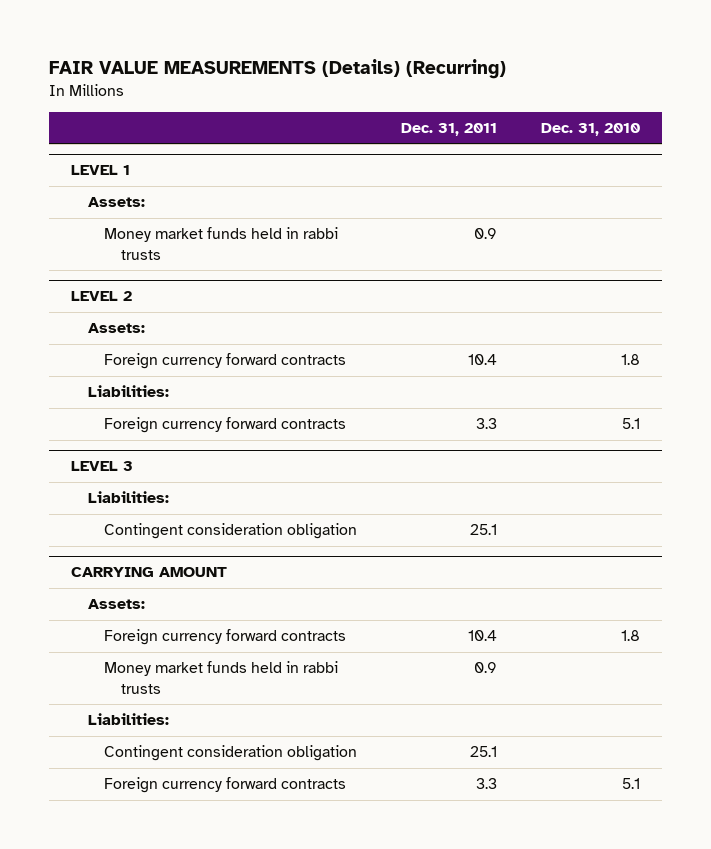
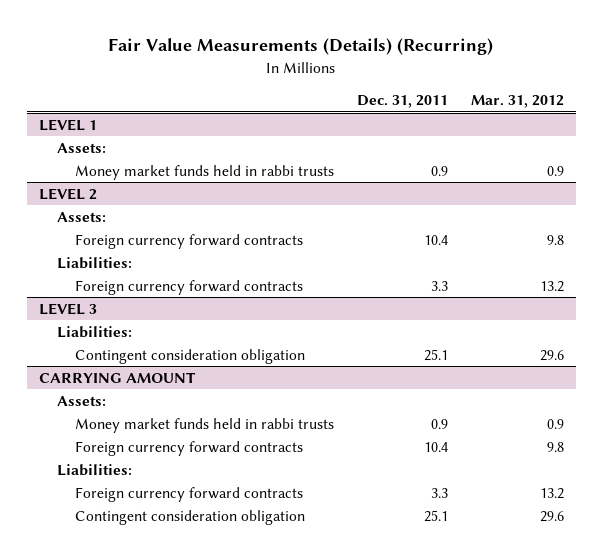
[49,58,507,79] FAIR VALUE MEASUREMENTS (Details) (Recurring) -> [108,38,494,56] Fair Value Measurements (Details) (Recurring)
[540,122,640,136] Dec. 31, 2010 -> none
none -> [471,95,565,109] Mar. 31, 2012
[104,629,347,646] Foreign currency forward contracts -> [75,440,304,456] Foreign currency forward contracts
[104,745,358,762] Contingent consideration obligation -> [75,509,306,525] Contingent consideration obligation

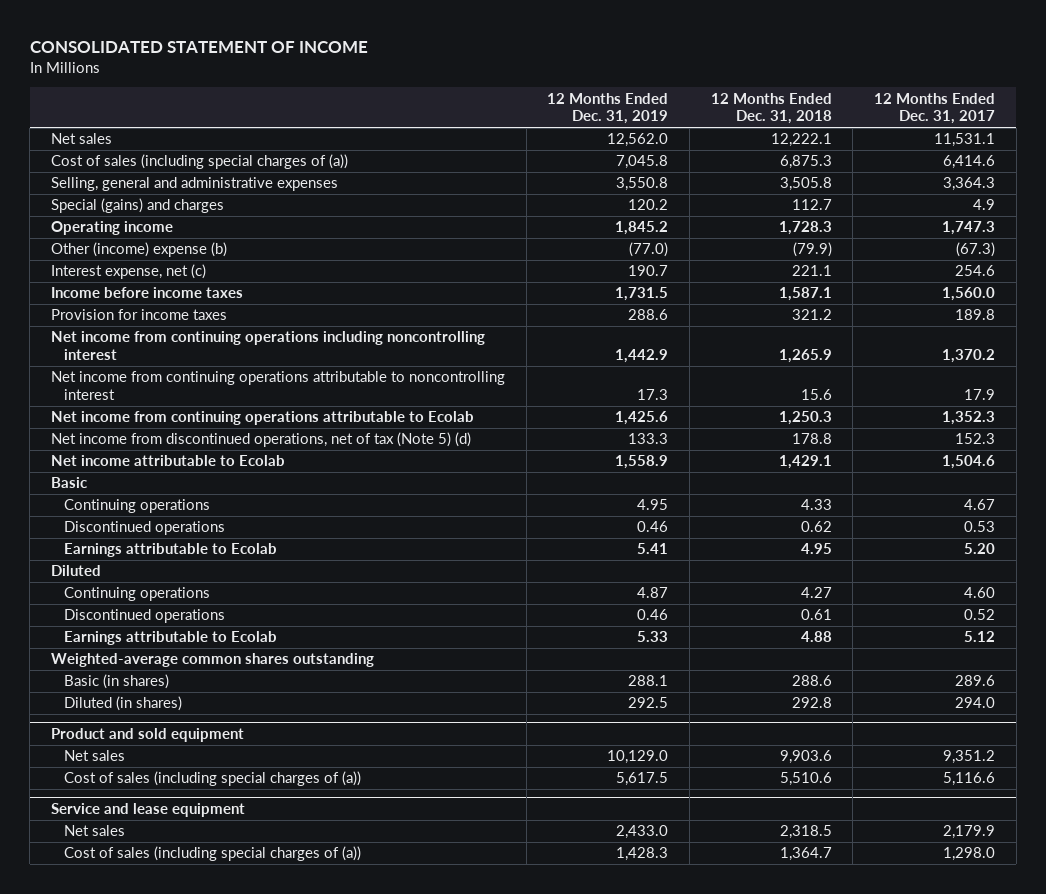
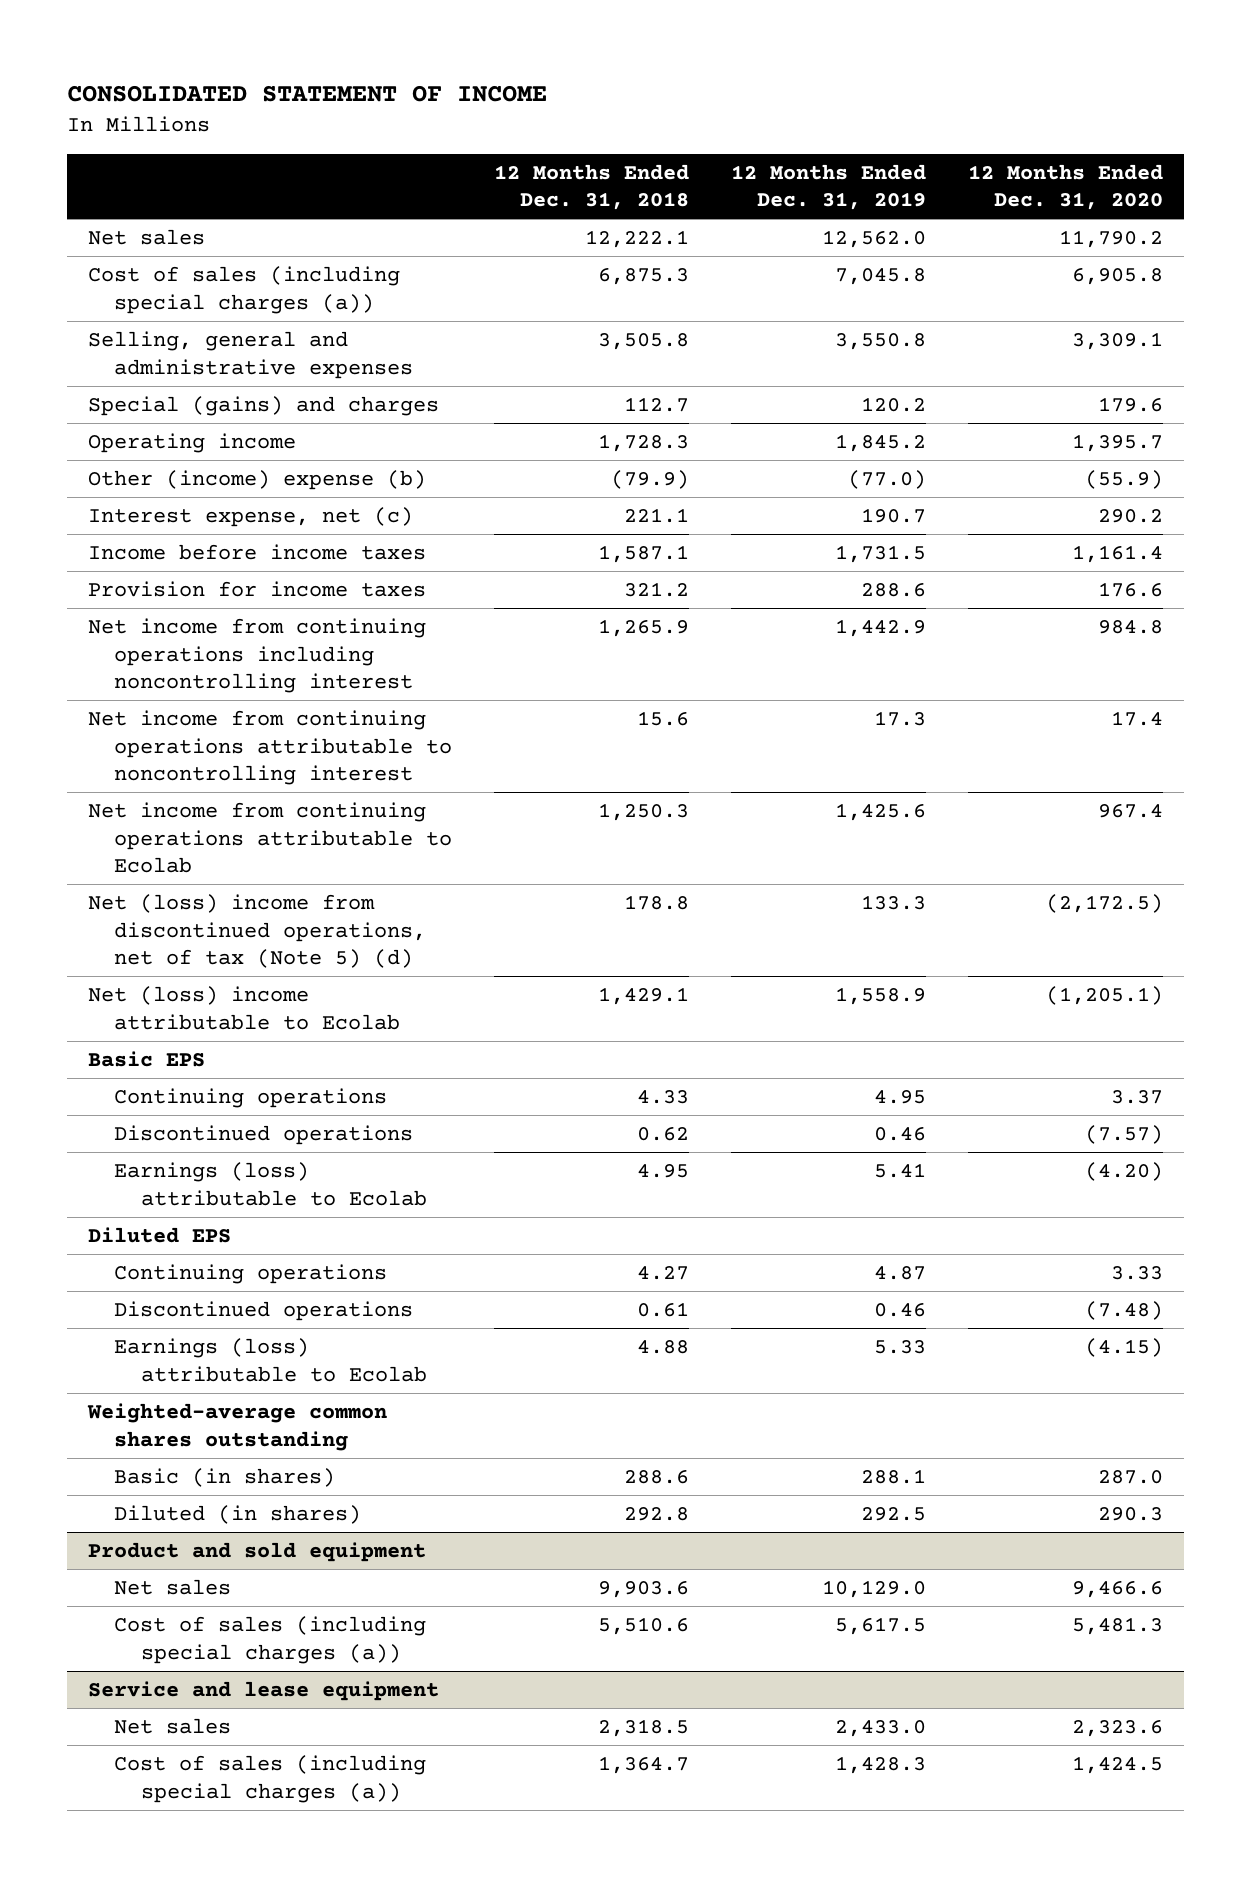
[874,92,996,125] 12 Months Ended Dec. 31, 2017 -> none
none -> [968,163,1164,211] 12 Months Ended Dec. 31, 2020
[51,154,349,170] Cost of sales (including special charges of (a)) -> [87,266,400,314] Cost of sales (including special charges (a))
[51,432,472,448] Net income from discontinued operations, net of tax (Note 5) (d) -> [87,894,427,968] Net (loss) income from discontinued operations, net of tax (Note 5) (d)
[51,455,286,467] Net income attributable to Ecolab -> [87,986,401,1030] Net (loss) income attributable to Ecolab
[51,477,88,489] Basic -> [87,1051,205,1068] Basic EPS
[63,543,277,558] Earnings attributable to Ecolab -> [114,1162,427,1206] Earnings (loss) attributable to Ecolab
[51,565,102,577] Diluted -> [87,1227,231,1244] Diluted EPS
[63,631,277,646] Earnings attributable to Ecolab -> [114,1338,427,1382] Earnings (loss) attributable to Ecolab
[63,771,361,787] Cost of sales (including special charges of (a)) -> [114,1616,427,1664] Cost of sales (including special charges (a))
[63,846,361,862] Cost of sales (including special charges of (a)) -> [114,1755,427,1803] Cost of sales (including special charges (a))

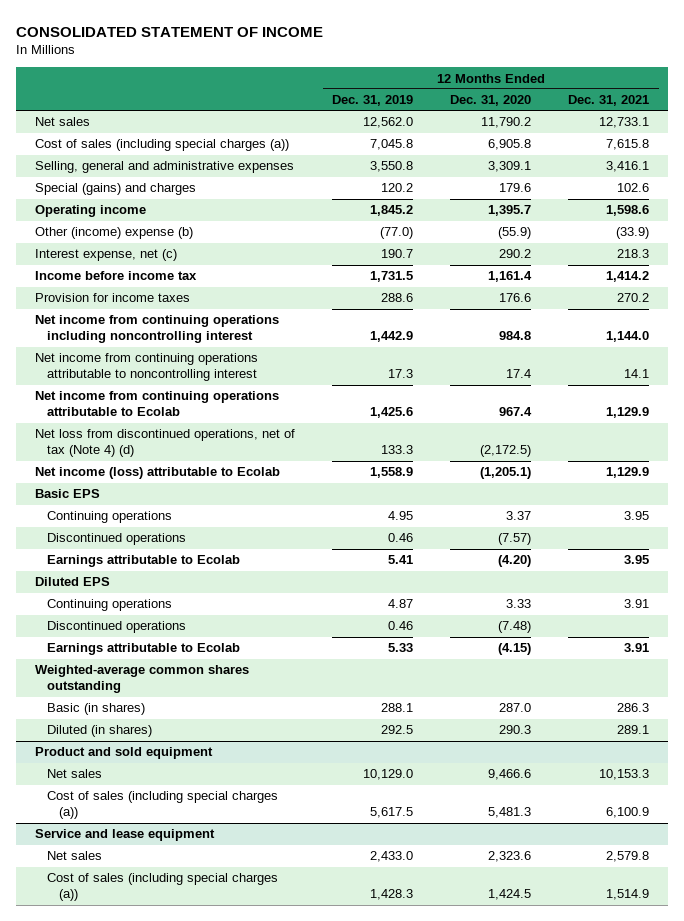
[494,163,690,211] 12 Months Ended Dec. 31, 2018 -> none
none -> [568,95,650,107] Dec. 31, 2021
[87,544,426,561] Income before income taxes -> [35,271,198,281] Income before income tax
[87,894,427,968] Net (loss) income from discontinued operations, net of tax (Note 5) (d) -> [35,429,296,458] Net loss from discontinued operations, net of tax (Note 4) (d)
[87,986,401,1030] Net (loss) income attributable to Ecolab -> [35,467,281,480] Net income (loss) attributable to Ecolab
[114,1162,427,1206] Earnings (loss) attributable to Ecolab -> [47,555,241,568] Earnings attributable to Ecolab
[114,1338,427,1382] Earnings (loss) attributable to Ecolab -> [47,643,241,656] Earnings attributable to Ecolab

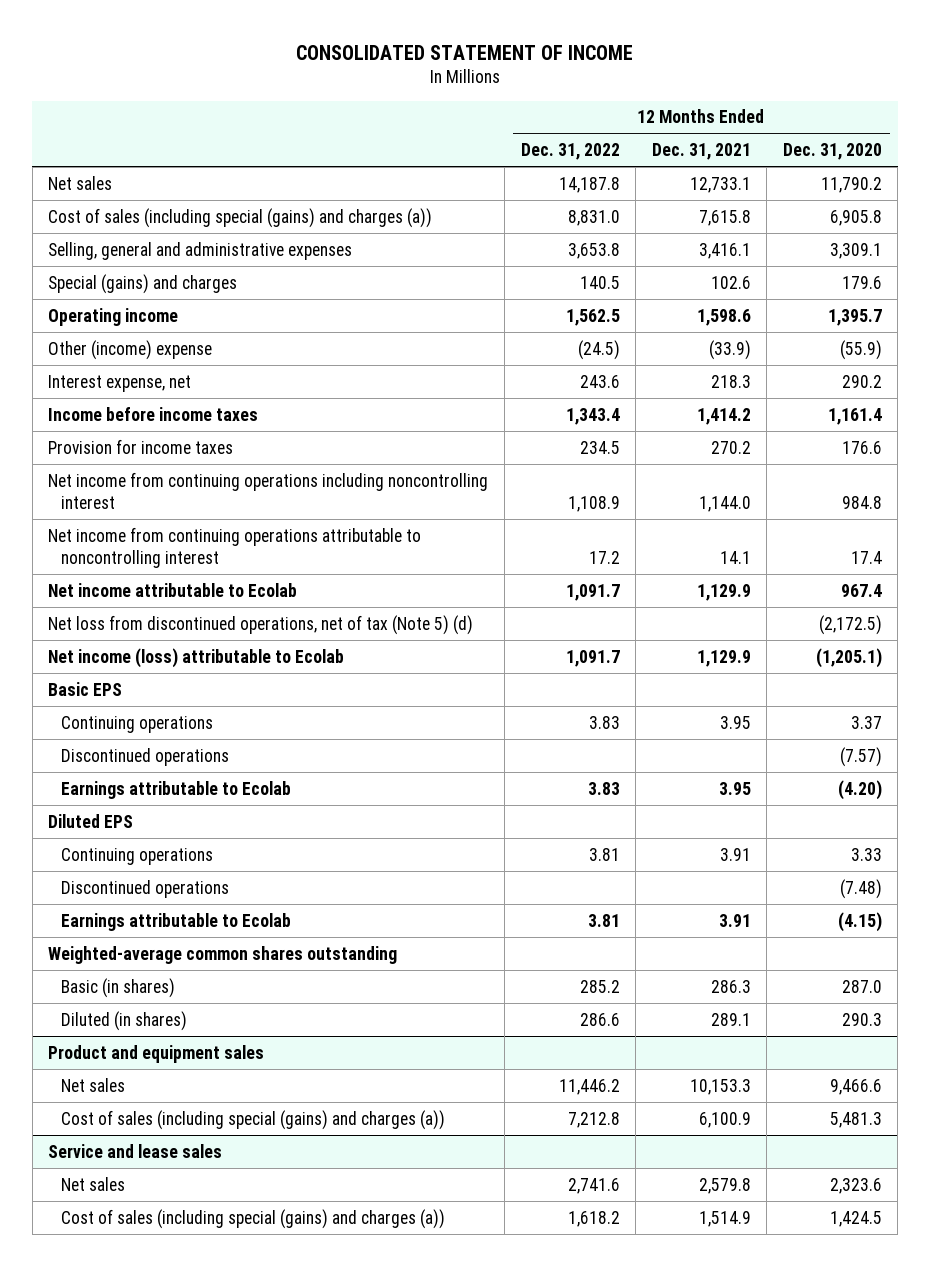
[332,95,414,107] Dec. 31, 2019 -> none
none -> [520,142,620,160] Dec. 31, 2022
[35,139,290,152] Cost of sales (including special charges (a)) -> [48,207,433,228] Cost of sales (including special (gains) and charges (a))
[35,227,194,240] Other (income) expense (b) -> [48,339,213,360] Other (income) expense
[35,249,178,262] Interest expense, net (c) -> [48,374,192,392] Interest expense, net
[35,271,198,281] Income before income tax -> [48,406,259,421] Income before income taxes
[35,391,280,417] Net income from continuing operations attributable to Ecolab -> [48,582,298,597] Net income attributable to Ecolab
[35,429,296,458] Net loss from discontinued operations, net of tax (Note 4) (d) -> [48,614,474,635] Net loss from discontinued operations, net of tax (Note 5) (d)
[35,747,214,760] Product and sold equipment -> [48,1044,265,1063] Product and equipment sales
[47,791,279,820] Cost of sales (including special charges (a)) -> [61,1109,446,1130] Cost of sales (including special (gains) and charges (a))
[35,829,216,842] Service and lease equipment -> [48,1143,223,1158] Service and lease sales
[47,873,279,902] Cost of sales (including special charges (a)) -> [61,1208,446,1229] Cost of sales (including special (gains) and charges (a))

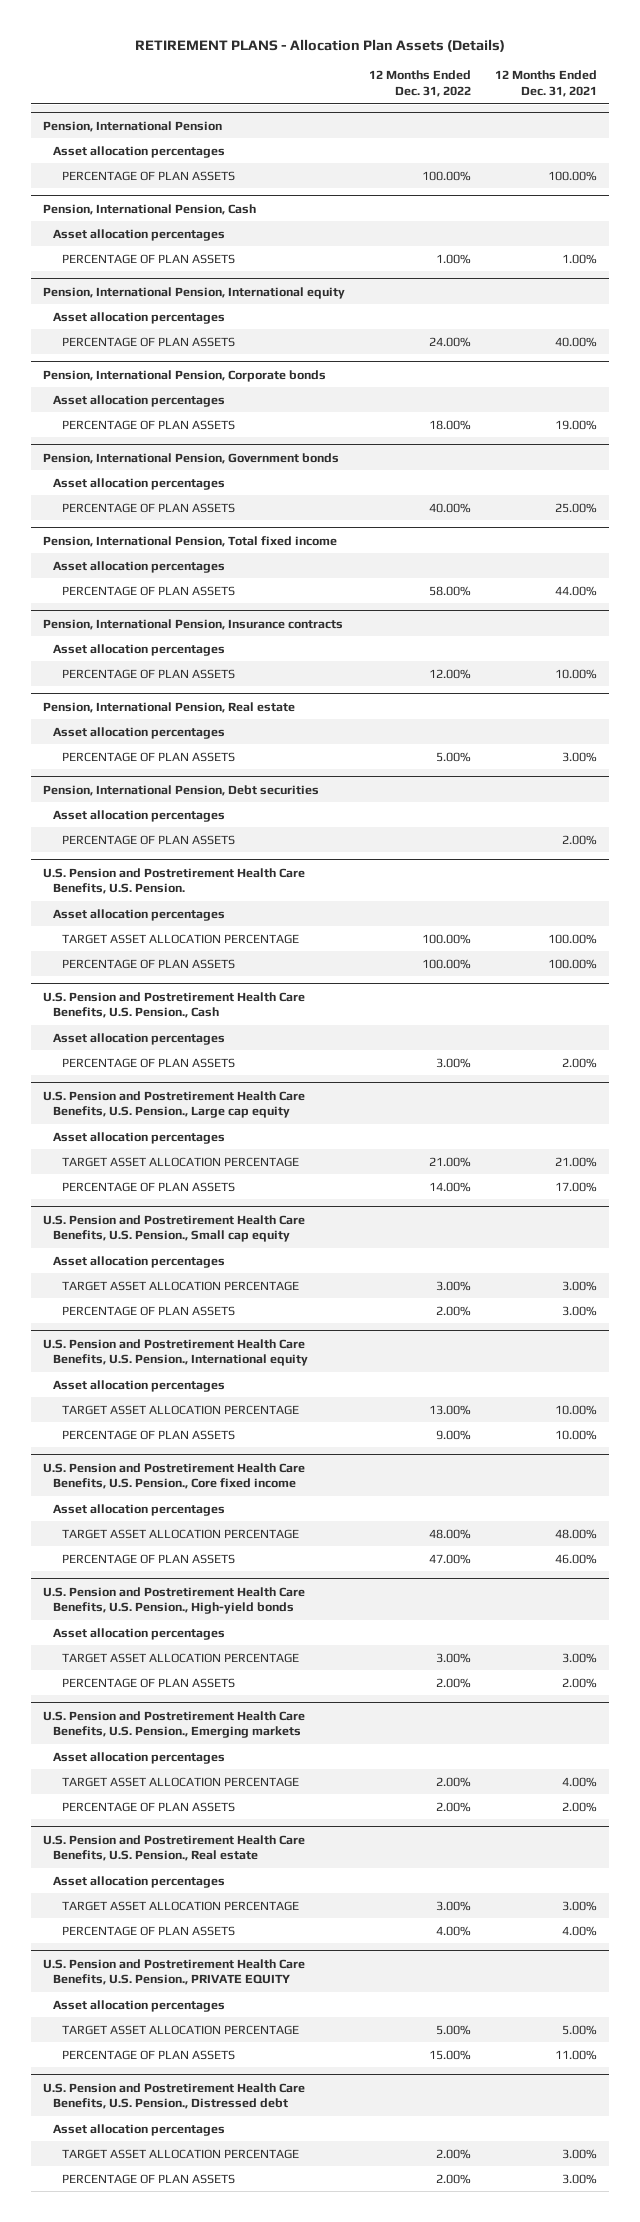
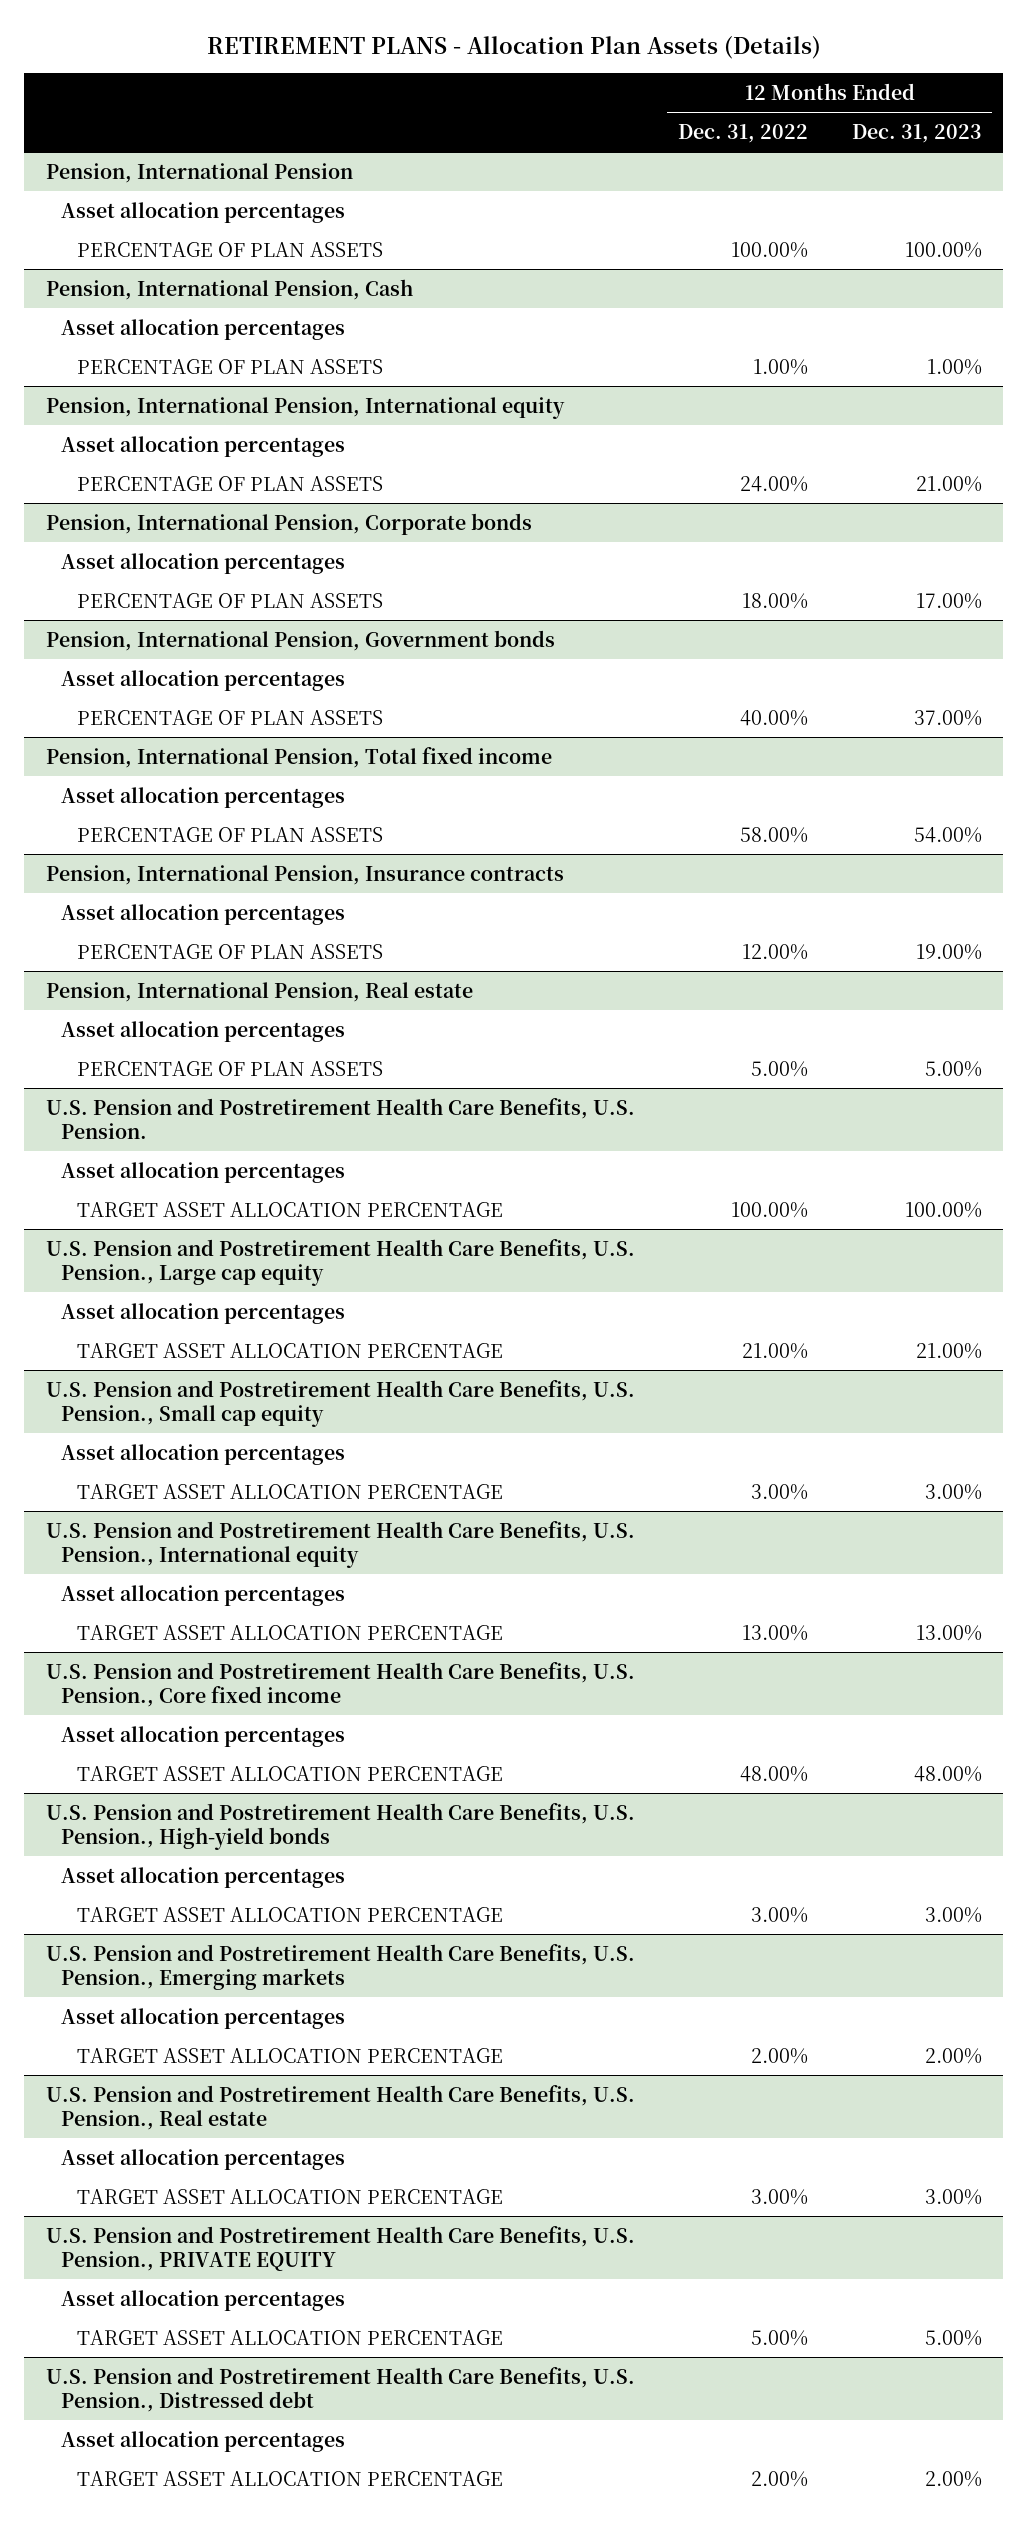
[495,70,598,98] 12 Months Ended Dec. 31, 2021 -> none
none -> [851,123,982,143] Dec. 31, 2023
[42,784,319,796] Pension, International Pension, Debt securities -> none
[52,809,225,822] Asset allocation percentages -> none
[62,834,236,845] PERCENTAGE OF PLAN ASSETS -> none
[62,958,236,969] PERCENTAGE OF PLAN ASSETS -> none
[42,991,305,1019] U.S. Pension and Postretirement Health Care Benefits, U.S. Pension., Cash -> none
[52,1032,225,1045] Asset allocation percentages -> none
[62,1057,236,1068] PERCENTAGE OF PLAN ASSETS -> none
[62,1181,236,1192] PERCENTAGE OF PLAN ASSETS -> none
[62,1305,236,1316] PERCENTAGE OF PLAN ASSETS -> none
[62,1429,236,1440] PERCENTAGE OF PLAN ASSETS -> none
[62,1553,236,1564] PERCENTAGE OF PLAN ASSETS -> none
[62,1677,236,1688] PERCENTAGE OF PLAN ASSETS -> none
[62,1801,236,1812] PERCENTAGE OF PLAN ASSETS -> none
[62,1925,236,1936] PERCENTAGE OF PLAN ASSETS -> none
[62,2049,236,2060] PERCENTAGE OF PLAN ASSETS -> none
[62,2173,236,2184] PERCENTAGE OF PLAN ASSETS -> none

